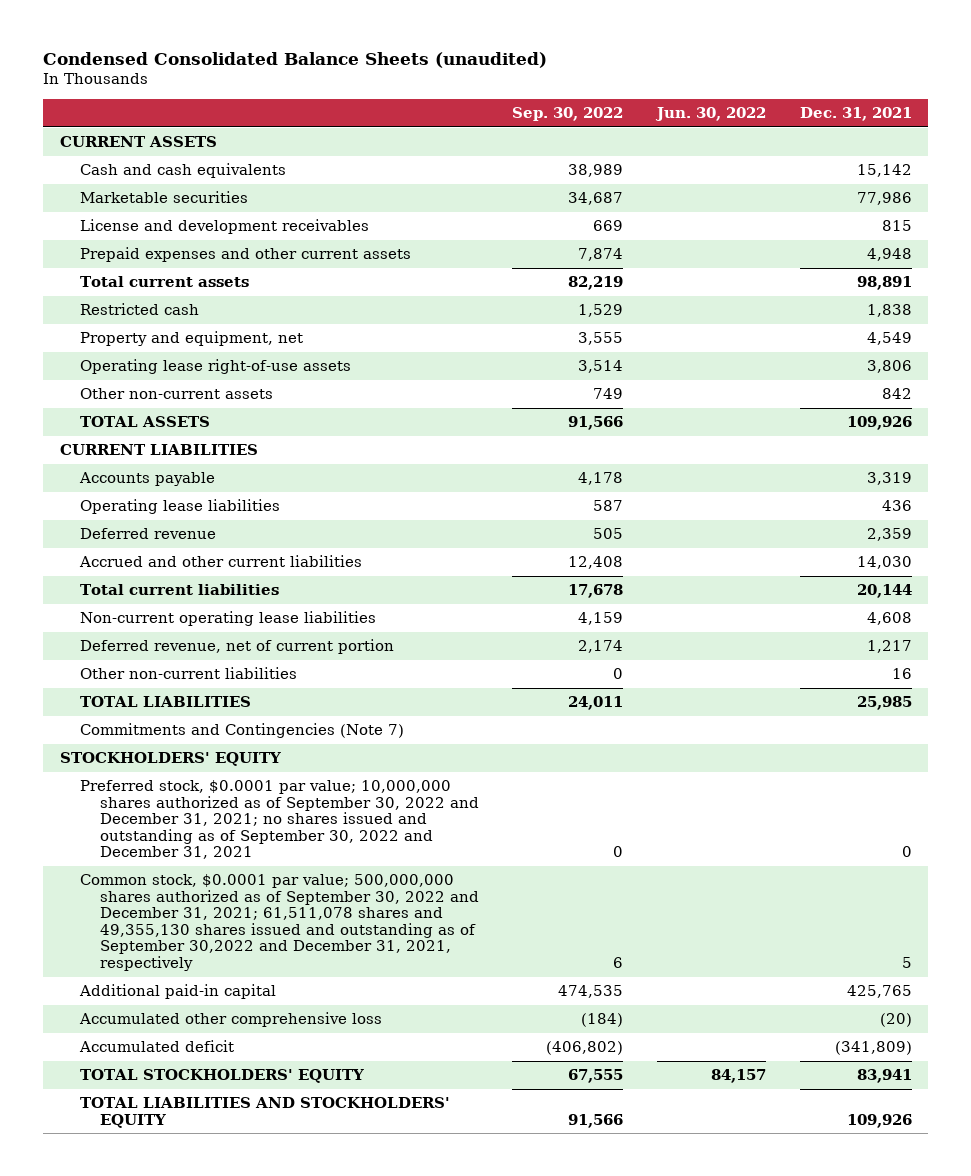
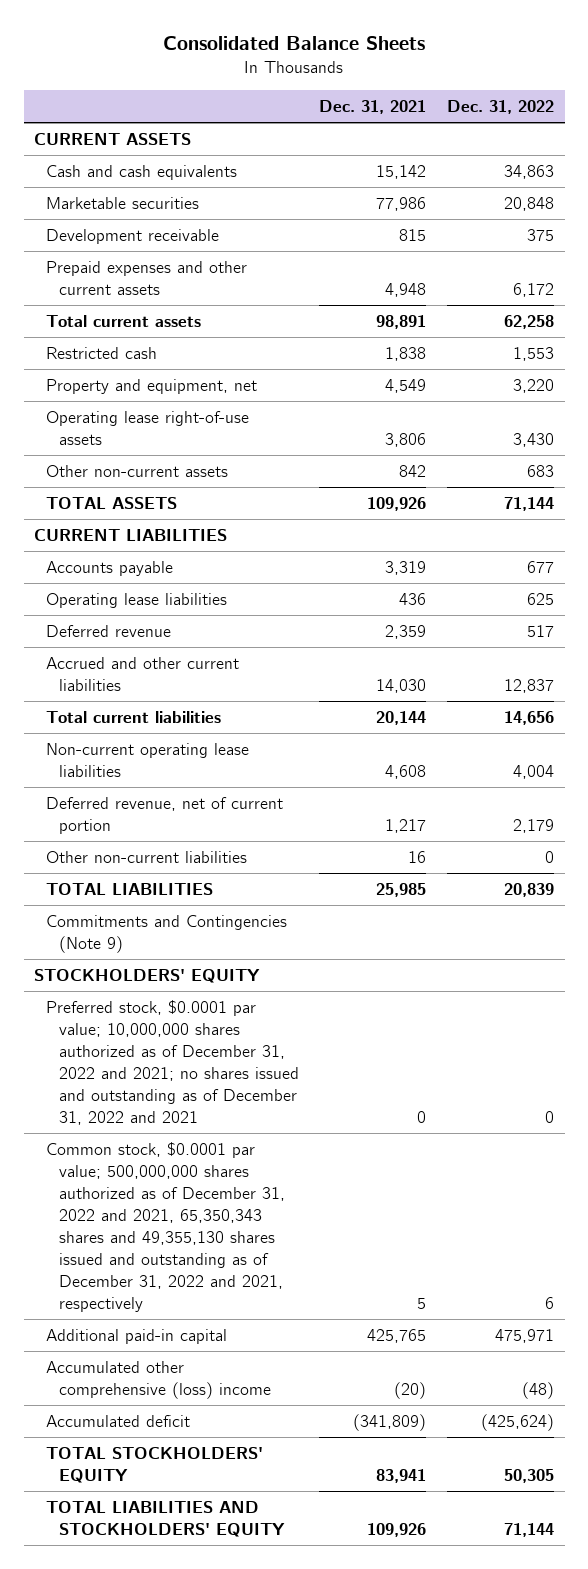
[42,52,547,69] Condensed Consolidated Balance Sheets (unaudited) -> [163,36,426,51] Consolidated Balance Sheets
[512,106,624,121] Sep. 30, 2022 -> none
[655,106,767,121] Jun. 30, 2022 -> none
none -> [447,100,555,115] Dec. 31, 2022
[79,219,369,235] License and development receivables -> [46,229,220,245] Development receivable
[79,723,404,739] Commitments and Contingencies (Note 7) -> [46,915,288,953] Commitments and Contingencies (Note 9)
[79,780,479,860] Preferred stock, $0.0001 par value; 10,000,000 shares authorized as of September 30, 2022 and December 31, 2021; no shares issued and outstanding as of September 30, 2022 and December 31, 2021 -> [46,1000,299,1125] Preferred stock, $0.0001 par value; 10,000,000 shares authorized as of December 31, 2022 and 2021; no shares issued and outstanding as of December 31, 2022 and 2021
[79,874,479,971] Common stock, $0.0001 par value; 500,000,000 shares authorized as of September 30, 2022 and December 31, 2021; 61,511,078 shares and 49,355,130 shares issued and outstanding as of September 30,2022 and December 31, 2021, respectively -> [46,1142,285,1312] Common stock, $0.0001 par value; 500,000,000 shares authorized as of December 31, 2022 and 2021, 65,350,343 shares and 49,355,130 shares issued and outstanding as of December 31, 2022 and 2021, respectively
[78,1012,382,1028] Accumulated other comprehensive loss -> [46,1361,271,1399] Accumulated other comprehensive (loss) income

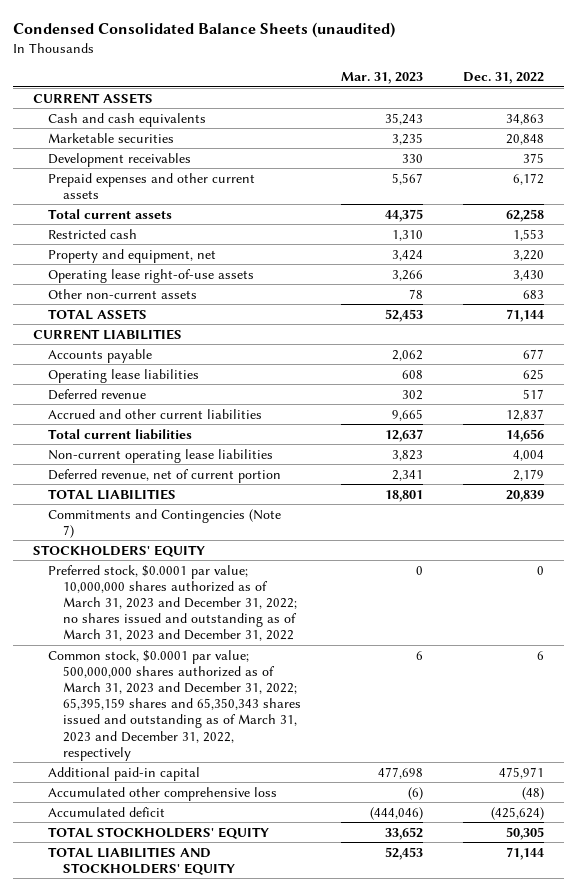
[163,36,426,51] Consolidated Balance Sheets -> [12,22,395,39] Condensed Consolidated Balance Sheets (unaudited)
[319,100,427,115] Dec. 31, 2021 -> none
none -> [340,72,423,85] Mar. 31, 2023
[46,229,220,245] Development receivable -> [47,152,191,167] Development receivables
[46,851,248,864] Other non-current liabilities -> none
[46,915,288,953] Commitments and Contingencies (Note 9) -> [47,508,281,538] Commitments and Contingencies (Note 7)
[46,1000,299,1125] Preferred stock, $0.0001 par value; 10,000,000 shares authorized as of December 31, 2022 and 2021; no shares issued and outstanding as of December 31, 2022 and 2021 -> [47,564,297,642] Preferred stock, $0.0001 par value; 10,000,000 shares authorized as of March 31, 2023 and December 31, 2022; no shares issued and outstanding as of March 31, 2023 and December 31, 2022
[46,1142,285,1312] Common stock, $0.0001 par value; 500,000,000 shares authorized as of December 31, 2022 and 2021, 65,350,343 shares and 49,355,130 shares issued and outstanding as of December 31, 2022 and 2021, respectively -> [47,649,301,761] Common stock, $0.0001 par value; 500,000,000 shares authorized as of March 31, 2023 and December 31, 2022; 65,395,159 shares and 65,350,343 shares issued and outstanding as of March 31, 2023 and December 31, 2022, respectively
[46,1361,271,1399] Accumulated other comprehensive (loss) income -> [47,786,277,801] Accumulated other comprehensive loss

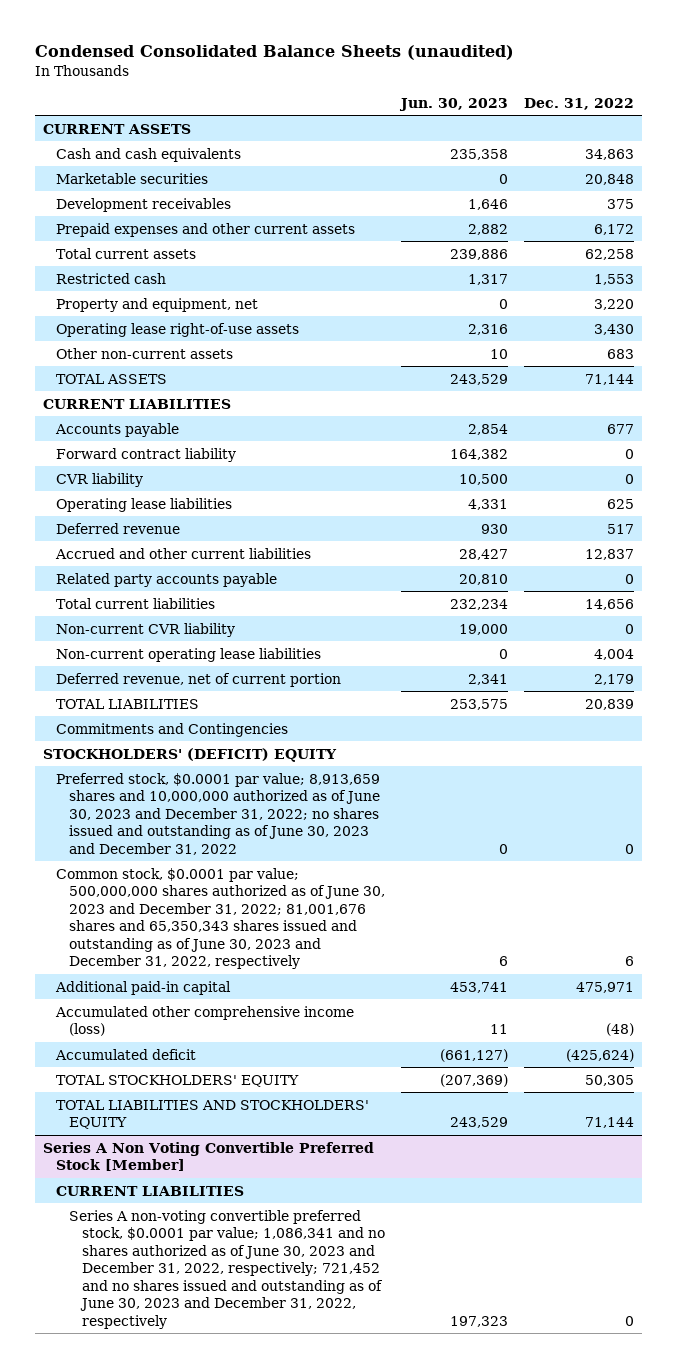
[340,72,423,85] Mar. 31, 2023 -> none
none -> [398,97,508,111] Jun. 30, 2023
none -> [55,447,236,462] Forward contract liability
none -> [55,472,143,487] CVR liability
none -> [55,572,277,587] Related party accounts payable
none -> [55,622,235,637] Non-current CVR liability
[47,508,281,538] Commitments and Contingencies (Note 7) -> [55,722,288,737] Commitments and Contingencies
[32,544,205,557] STOCKHOLDERS' EQUITY -> [43,747,338,762] STOCKHOLDERS' (DEFICIT) EQUITY
[47,564,297,642] Preferred stock, $0.0001 par value; 10,000,000 shares authorized as of March 31, 2023 and December 31, 2022; no shares issued and outstanding as of March 31, 2023 and December 31, 2022 -> [55,772,380,855] Preferred stock, $0.0001 par value; 8,913,659 shares and 10,000,000 authorized as of June 30, 2023 and December 31, 2022; no shares issued and outstanding as of June 30, 2023 and December 31, 2022
[47,649,301,761] Common stock, $0.0001 par value; 500,000,000 shares authorized as of March 31, 2023 and December 31, 2022; 65,395,159 shares and 65,350,343 shares issued and outstanding as of March 31, 2023 and December 31, 2022, respectively -> [55,867,385,970] Common stock, $0.0001 par value; 500,000,000 shares authorized as of June 30, 2023 and December 31, 2022; 81,001,676 shares and 65,350,343 shares issued and outstanding as of June 30, 2023 and December 31, 2022, respectively
[47,786,277,801] Accumulated other comprehensive loss -> [54,1005,354,1037] Accumulated other comprehensive income (loss)
none -> [43,1141,375,1172] Series A Non Voting Convertible Preferred Stock [Member]
none -> [55,1185,244,1196] CURRENT LIABILITIES
none -> [68,1209,385,1329] Series A non-voting convertible preferred stock, $0.0001 par value; 1,086,341 and no shares authorized as of June 30, 2023 and December 31, 2022, respectively; 721,452 and no shares issued and outstanding as of June 30, 2023 and December 31, 2022, respectively

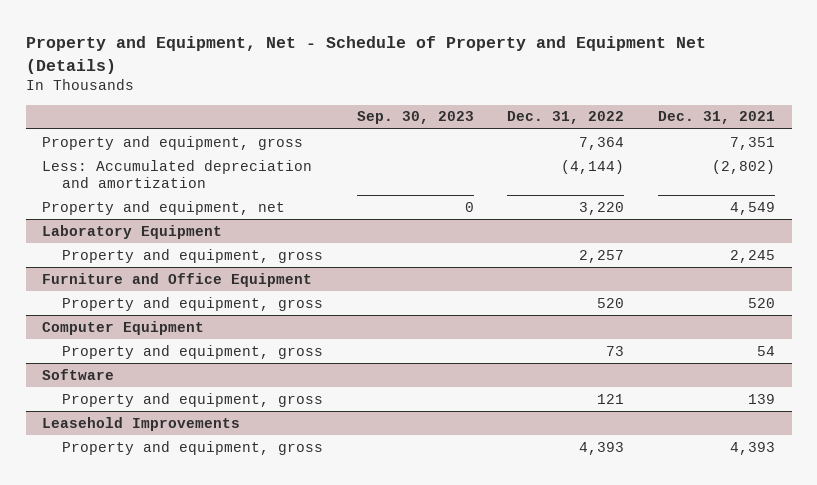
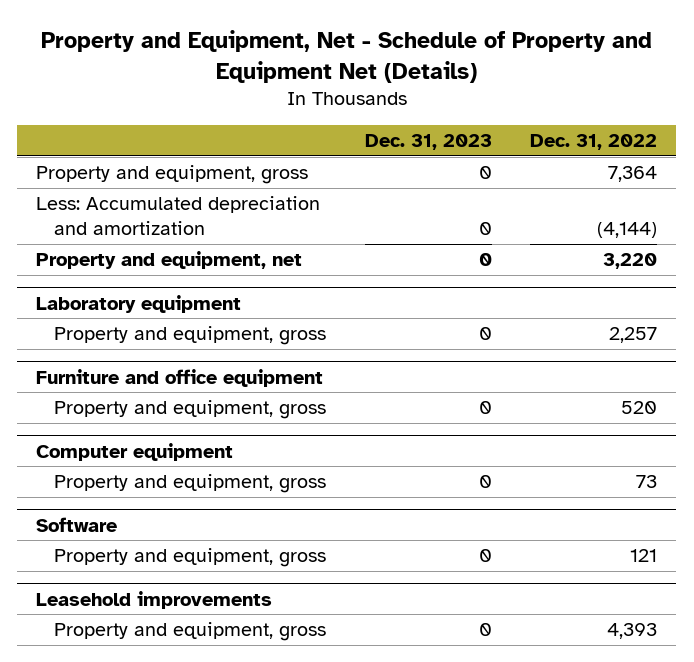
[356,111,474,125] Sep. 30, 2023 -> none
[657,111,775,125] Dec. 31, 2021 -> none
none -> [364,134,492,151] Dec. 31, 2023
[42,224,223,239] Laboratory Equipment -> [36,294,242,313] Laboratory equipment
[42,272,313,287] Furniture and Office Equipment -> [36,368,324,387] Furniture and office equipment
[42,320,205,335] Computer Equipment -> [36,442,234,461] Computer equipment
[42,416,241,431] Leasehold Improvements -> [36,590,273,609] Leasehold improvements

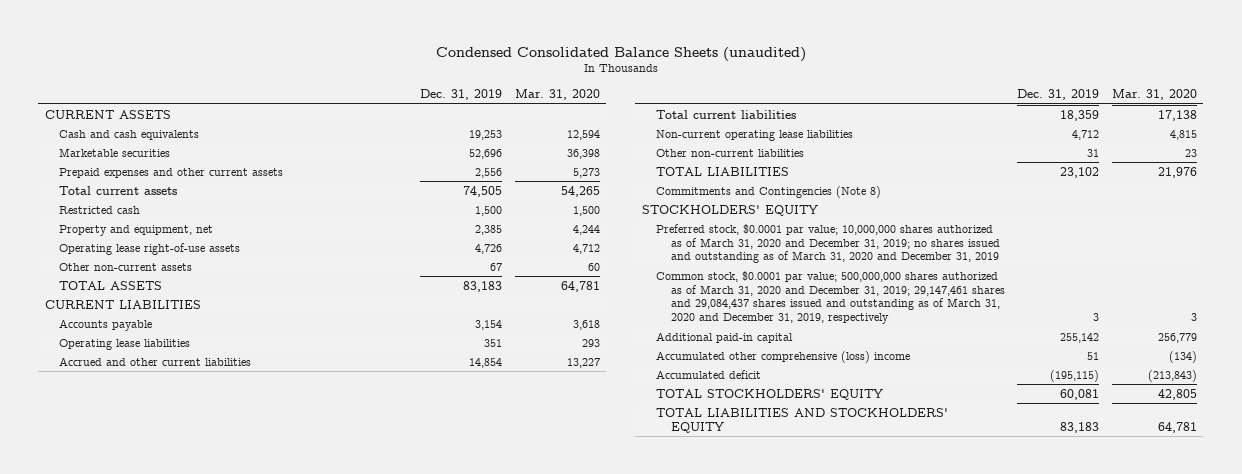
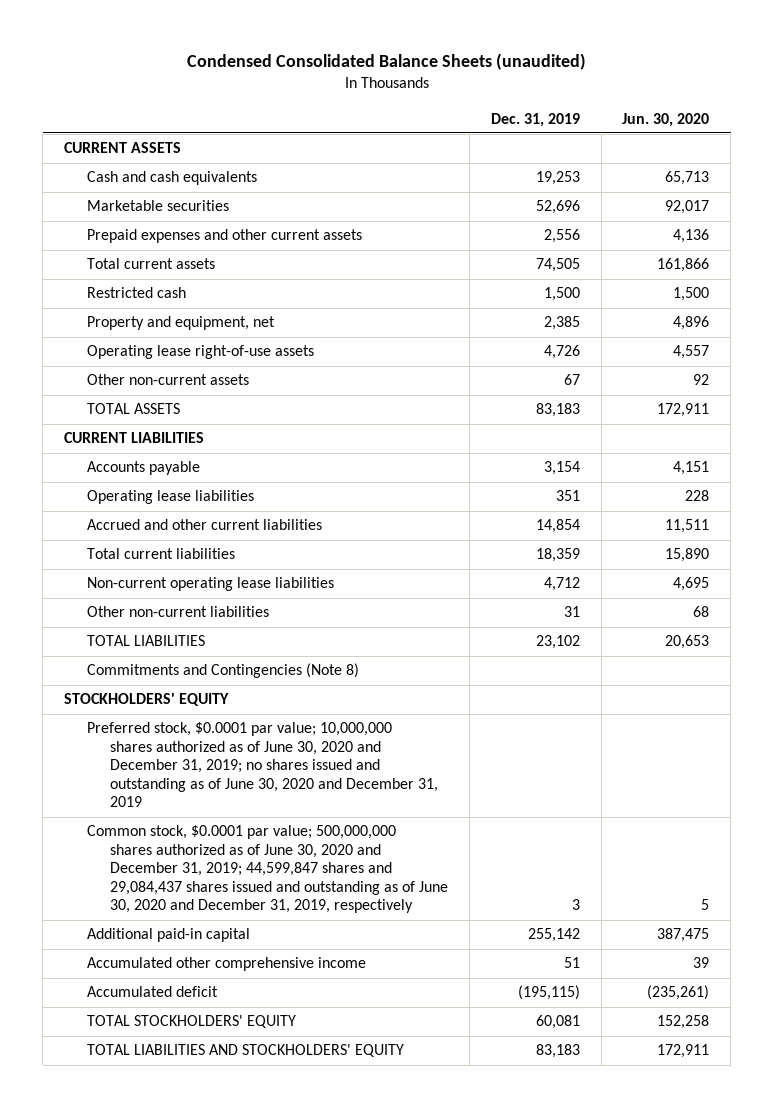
[514,88,600,100] Mar. 31, 2020 -> none
none -> [622,112,710,127] Jun. 30, 2020
[656,223,1000,264] Preferred stock, $0.0001 par value; 10,000,000 shares authorized as of March 31, 2020 and December 31, 2019; no shares issued and outstanding as of March 31, 2020 and December 31, 2019 -> [87,722,438,808] Preferred stock, $0.0001 par value; 10,000,000 shares authorized as of June 30, 2020 and December 31, 2019; no shares issued and outstanding as of June 30, 2020 and December 31, 2019
[656,270,1005,325] Common stock, $0.0001 par value; 500,000,000 shares authorized as of March 31, 2020 and December 31, 2019; 29,147,461 shares and 29,084,437 shares issued and outstanding as of March 31, 2020 and December 31, 2019, respectively -> [87,825,448,914] Common stock, $0.0001 par value; 500,000,000 shares authorized as of June 30, 2020 and December 31, 2019; 44,599,847 shares and 29,084,437 shares issued and outstanding as of June 30, 2020 and December 31, 2019, respectively
[656,350,911,363] Accumulated other comprehensive (loss) income -> [87,957,367,972] Accumulated other comprehensive income

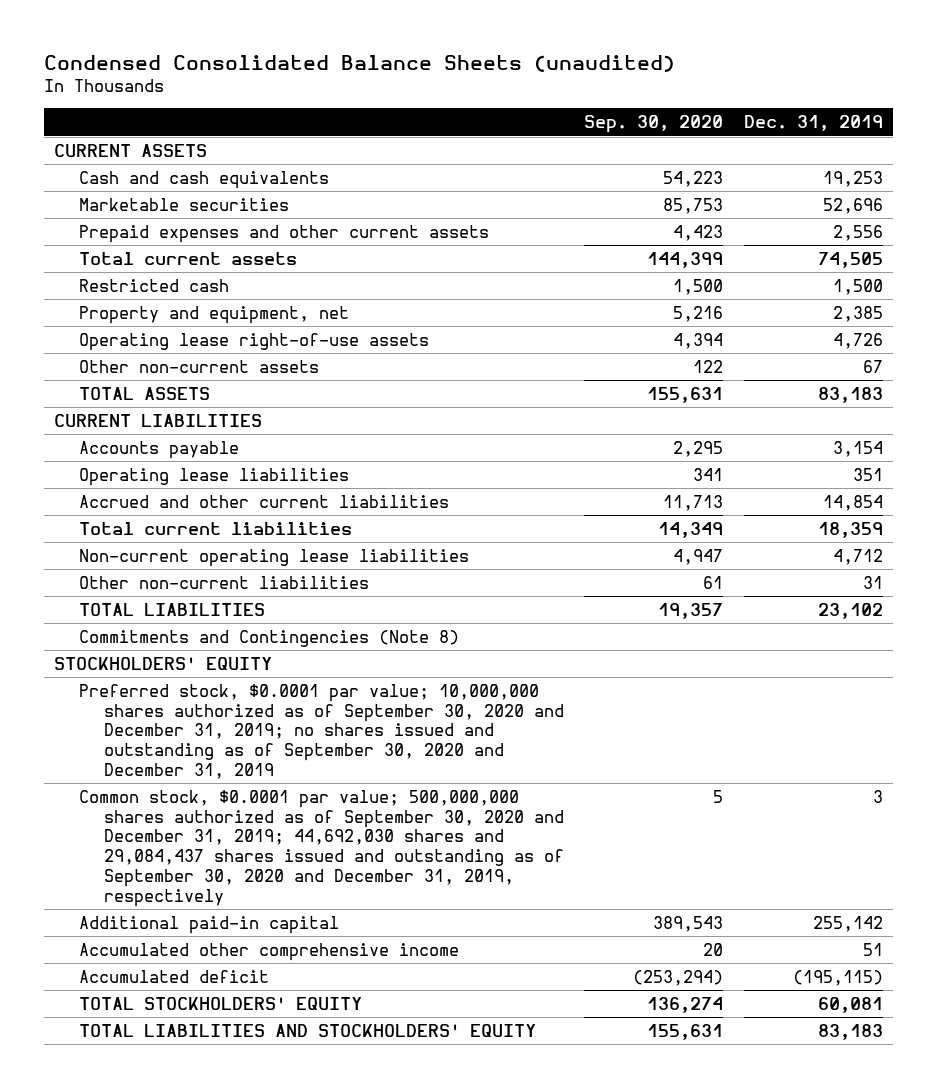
[622,112,710,127] Jun. 30, 2020 -> none
none -> [584,115,724,134] Sep. 30, 2020
[87,722,438,808] Preferred stock, $0.0001 par value; 10,000,000 shares authorized as of June 30, 2020 and December 31, 2019; no shares issued and outstanding as of June 30, 2020 and December 31, 2019 -> [79,683,564,779] Preferred stock, $0.0001 par value; 10,000,000 shares authorized as of September 30, 2020 and December 31, 2019; no shares issued and outstanding as of September 30, 2020 and December 31, 2019
[87,825,448,914] Common stock, $0.0001 par value; 500,000,000 shares authorized as of June 30, 2020 and December 31, 2019; 44,599,847 shares and 29,084,437 shares issued and outstanding as of June 30, 2020 and December 31, 2019, respectively -> [79,789,564,907] Common stock, $0.0001 par value; 500,000,000 shares authorized as of September 30, 2020 and December 31, 2019; 44,692,030 shares and 29,084,437 shares issued and outstanding as of September 30, 2020 and December 31, 2019, respectively

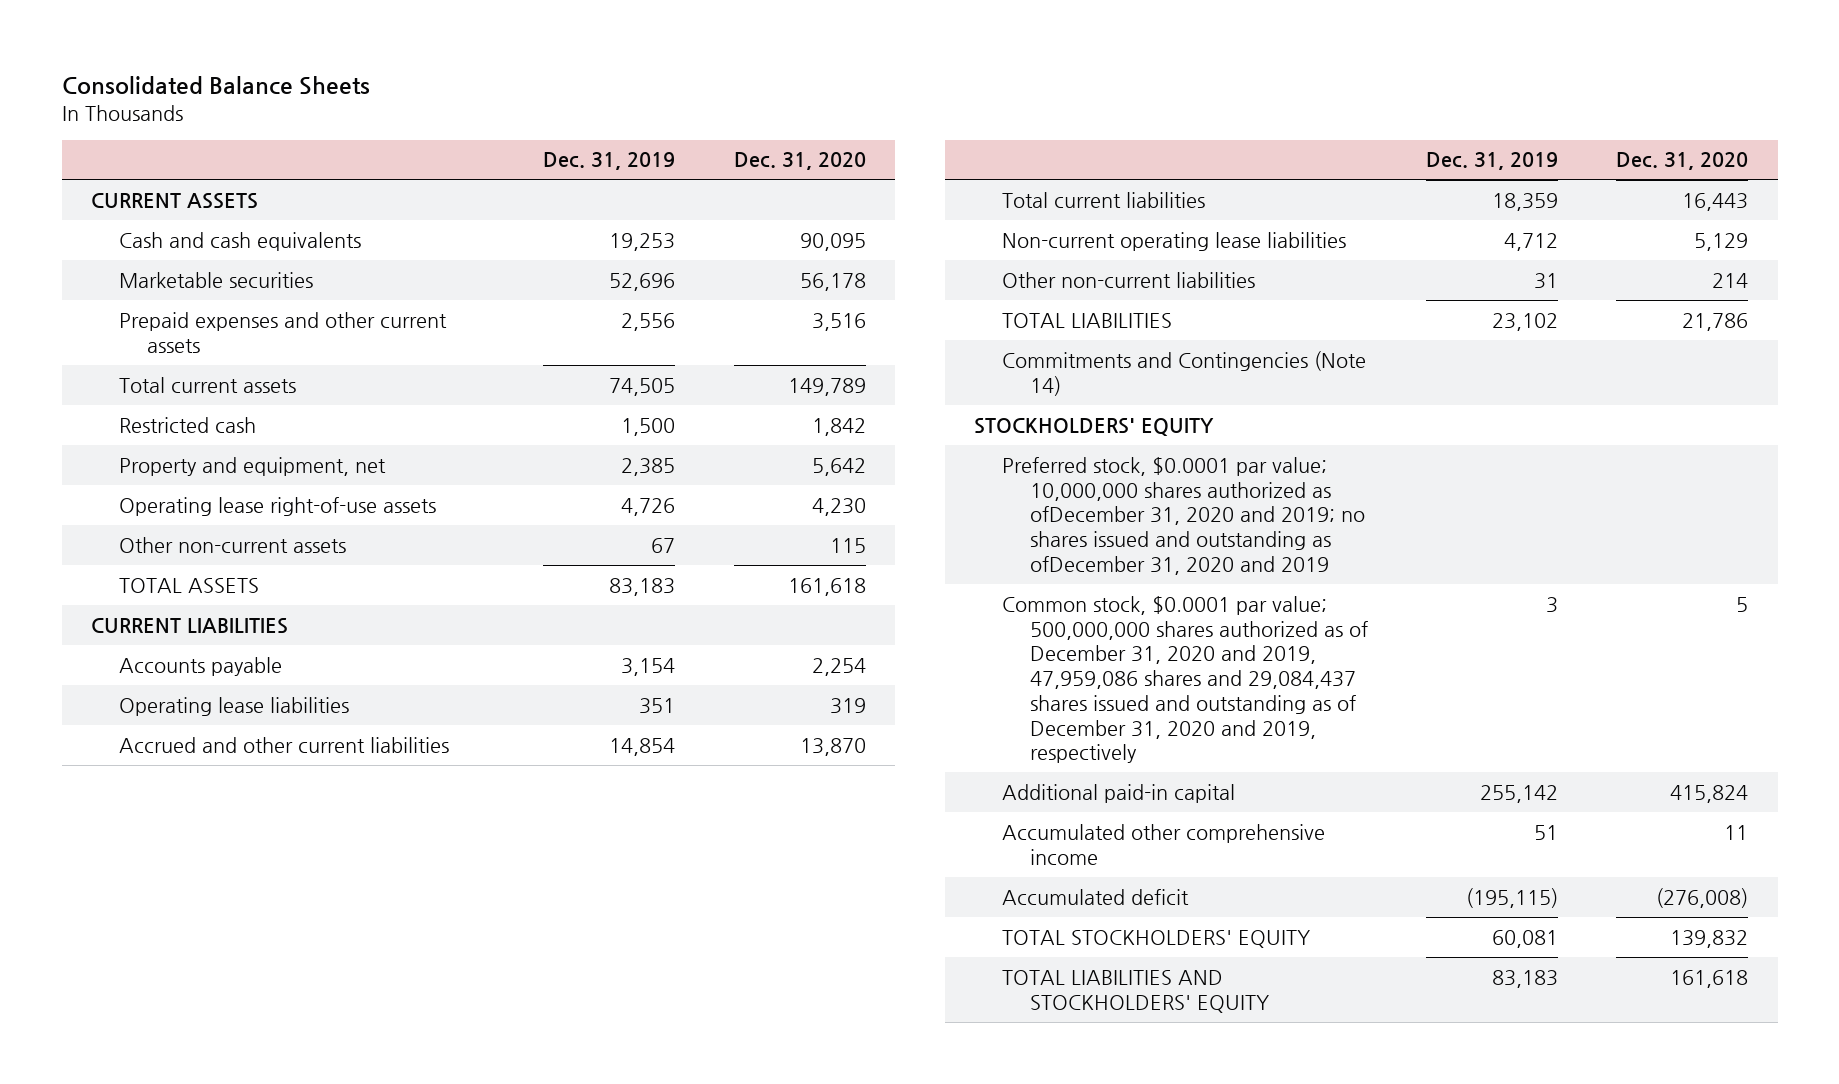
[44,54,676,72] Condensed Consolidated Balance Sheets (unaudited) -> [61,75,370,95] Consolidated Balance Sheets
[584,115,724,134] Sep. 30, 2020 -> none
none -> [733,152,866,171] Dec. 31, 2020
[79,629,460,647] Commitments and Contingencies (Note 8) -> [1001,350,1366,396] Commitments and Contingencies (Note 14)
[79,683,564,779] Preferred stock, $0.0001 par value; 10,000,000 shares authorized as of September 30, 2020 and December 31, 2019; no shares issued and outstanding as of September 30, 2020 and December 31, 2019 -> [1001,456,1365,575] Preferred stock, $0.0001 par value; 10,000,000 shares authorized as ofDecember 31, 2020 and 2019; no shares issued and outstanding as ofDecember 31, 2020 and 2019
[79,789,564,907] Common stock, $0.0001 par value; 500,000,000 shares authorized as of September 30, 2020 and December 31, 2019; 44,692,030 shares and 29,084,437 shares issued and outstanding as of September 30, 2020 and December 31, 2019, respectively -> [1001,595,1368,764] Common stock, $0.0001 par value; 500,000,000 shares authorized as of December 31, 2020 and 2019, 47,959,086 shares and 29,084,437 shares issued and outstanding as of December 31, 2020 and 2019, respectively

